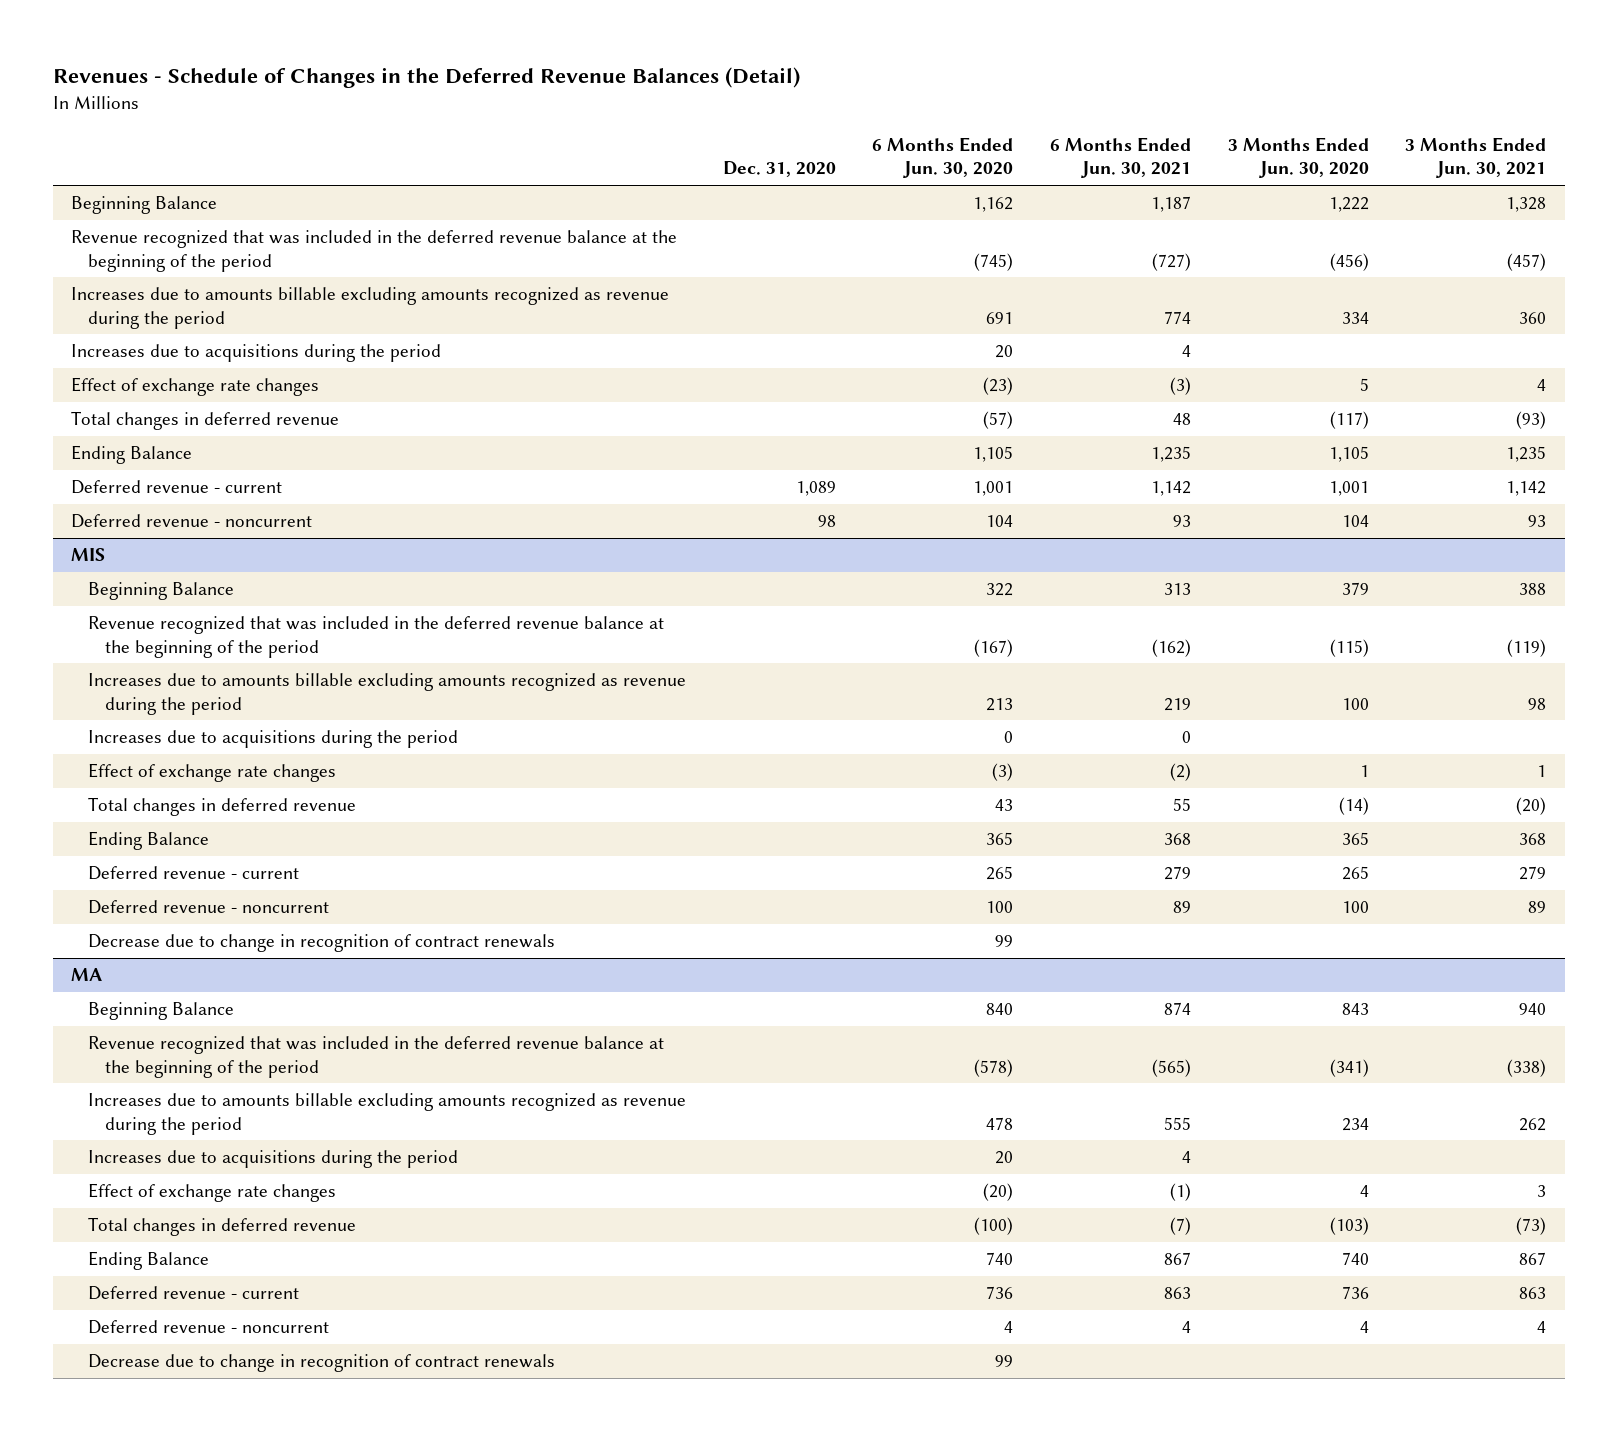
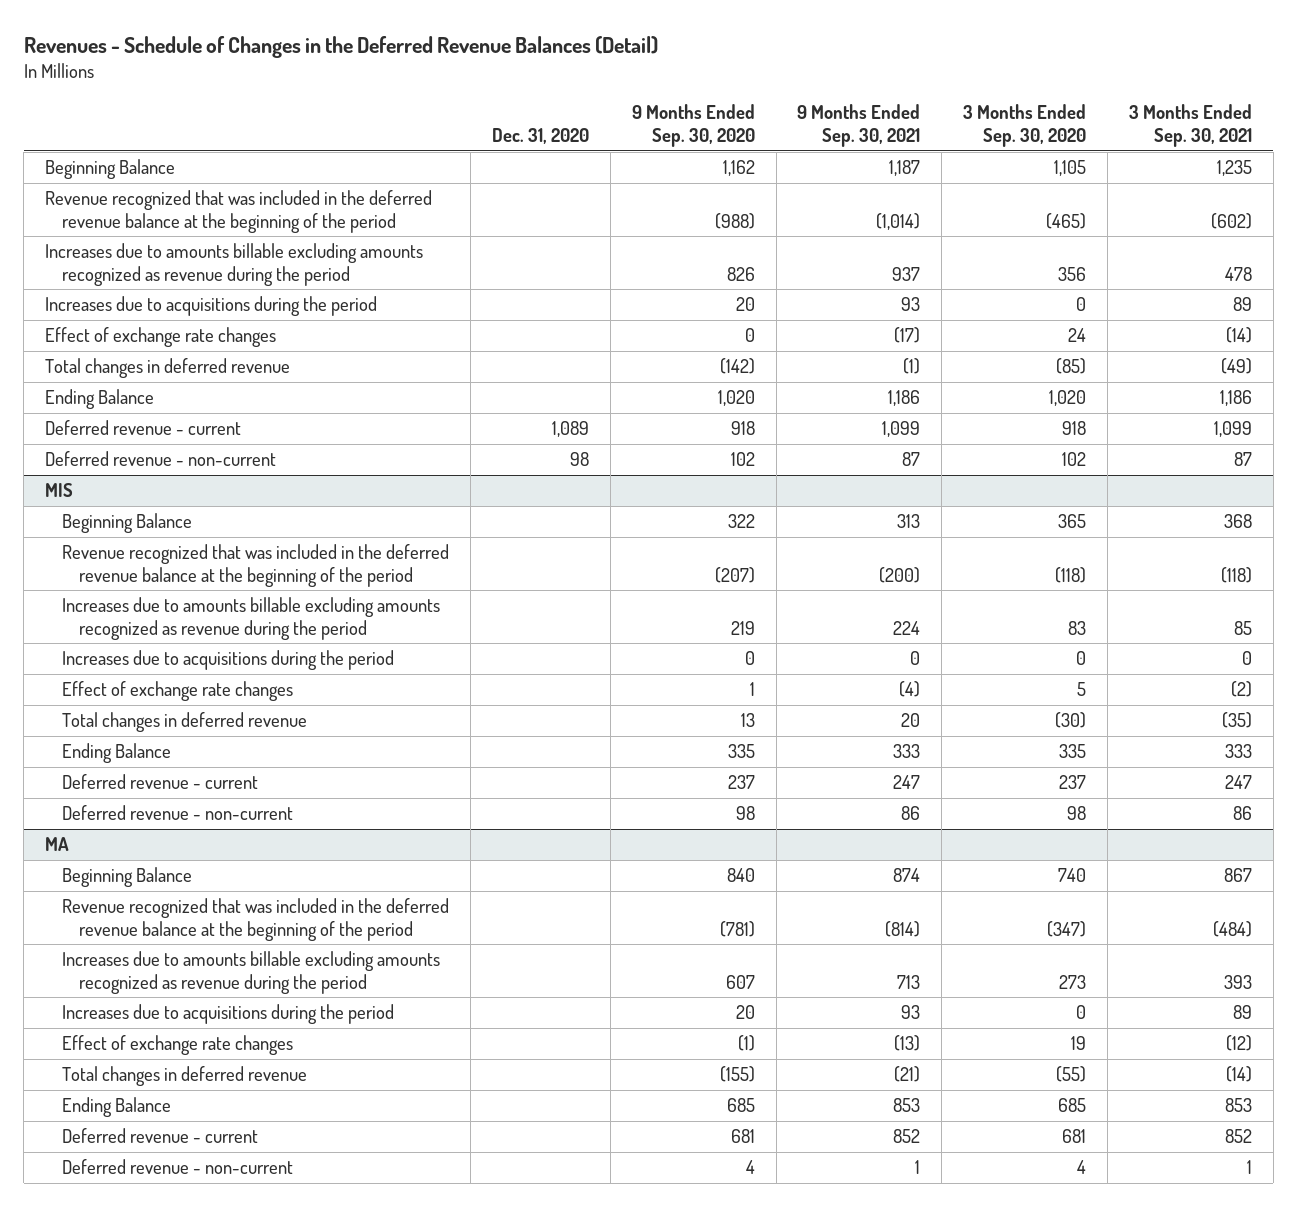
[872,136,1014,179] 6 Months Ended Jun. 30, 2020 -> none
[1050,136,1192,179] 6 Months Ended Jun. 30, 2021 -> none
[1227,136,1369,179] 3 Months Ended Jun. 30, 2020 -> none
[1405,136,1547,179] 3 Months Ended Jun. 30, 2021 -> none
none -> [631,104,755,147] 9 Months Ended Sep. 30, 2020
none -> [797,104,921,147] 9 Months Ended Sep. 30, 2021
none -> [963,104,1087,147] 3 Months Ended Sep. 30, 2020
none -> [1128,104,1252,147] 3 Months Ended Sep. 30, 2021
[71,514,313,529] Deferred revenue - noncurrent -> [45,451,277,467] Deferred revenue - non-current
[88,934,556,953] Decrease due to change in recognition of contract renewals -> none
[88,900,330,915] Deferred revenue - noncurrent -> [62,805,294,821] Deferred revenue - non-current
[88,1354,556,1373] Decrease due to change in recognition of contract renewals -> none
[88,1320,330,1335] Deferred revenue - noncurrent -> [62,1159,294,1175] Deferred revenue - non-current

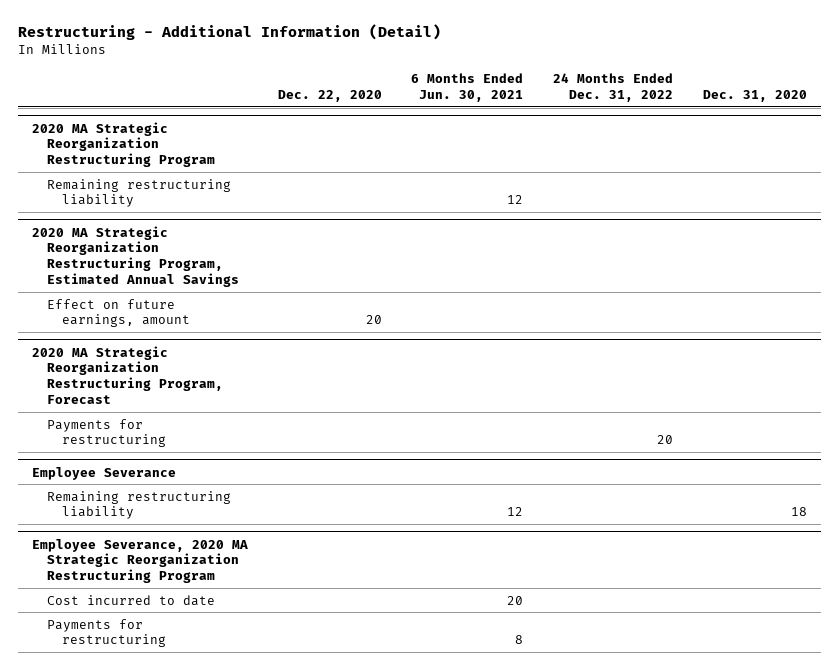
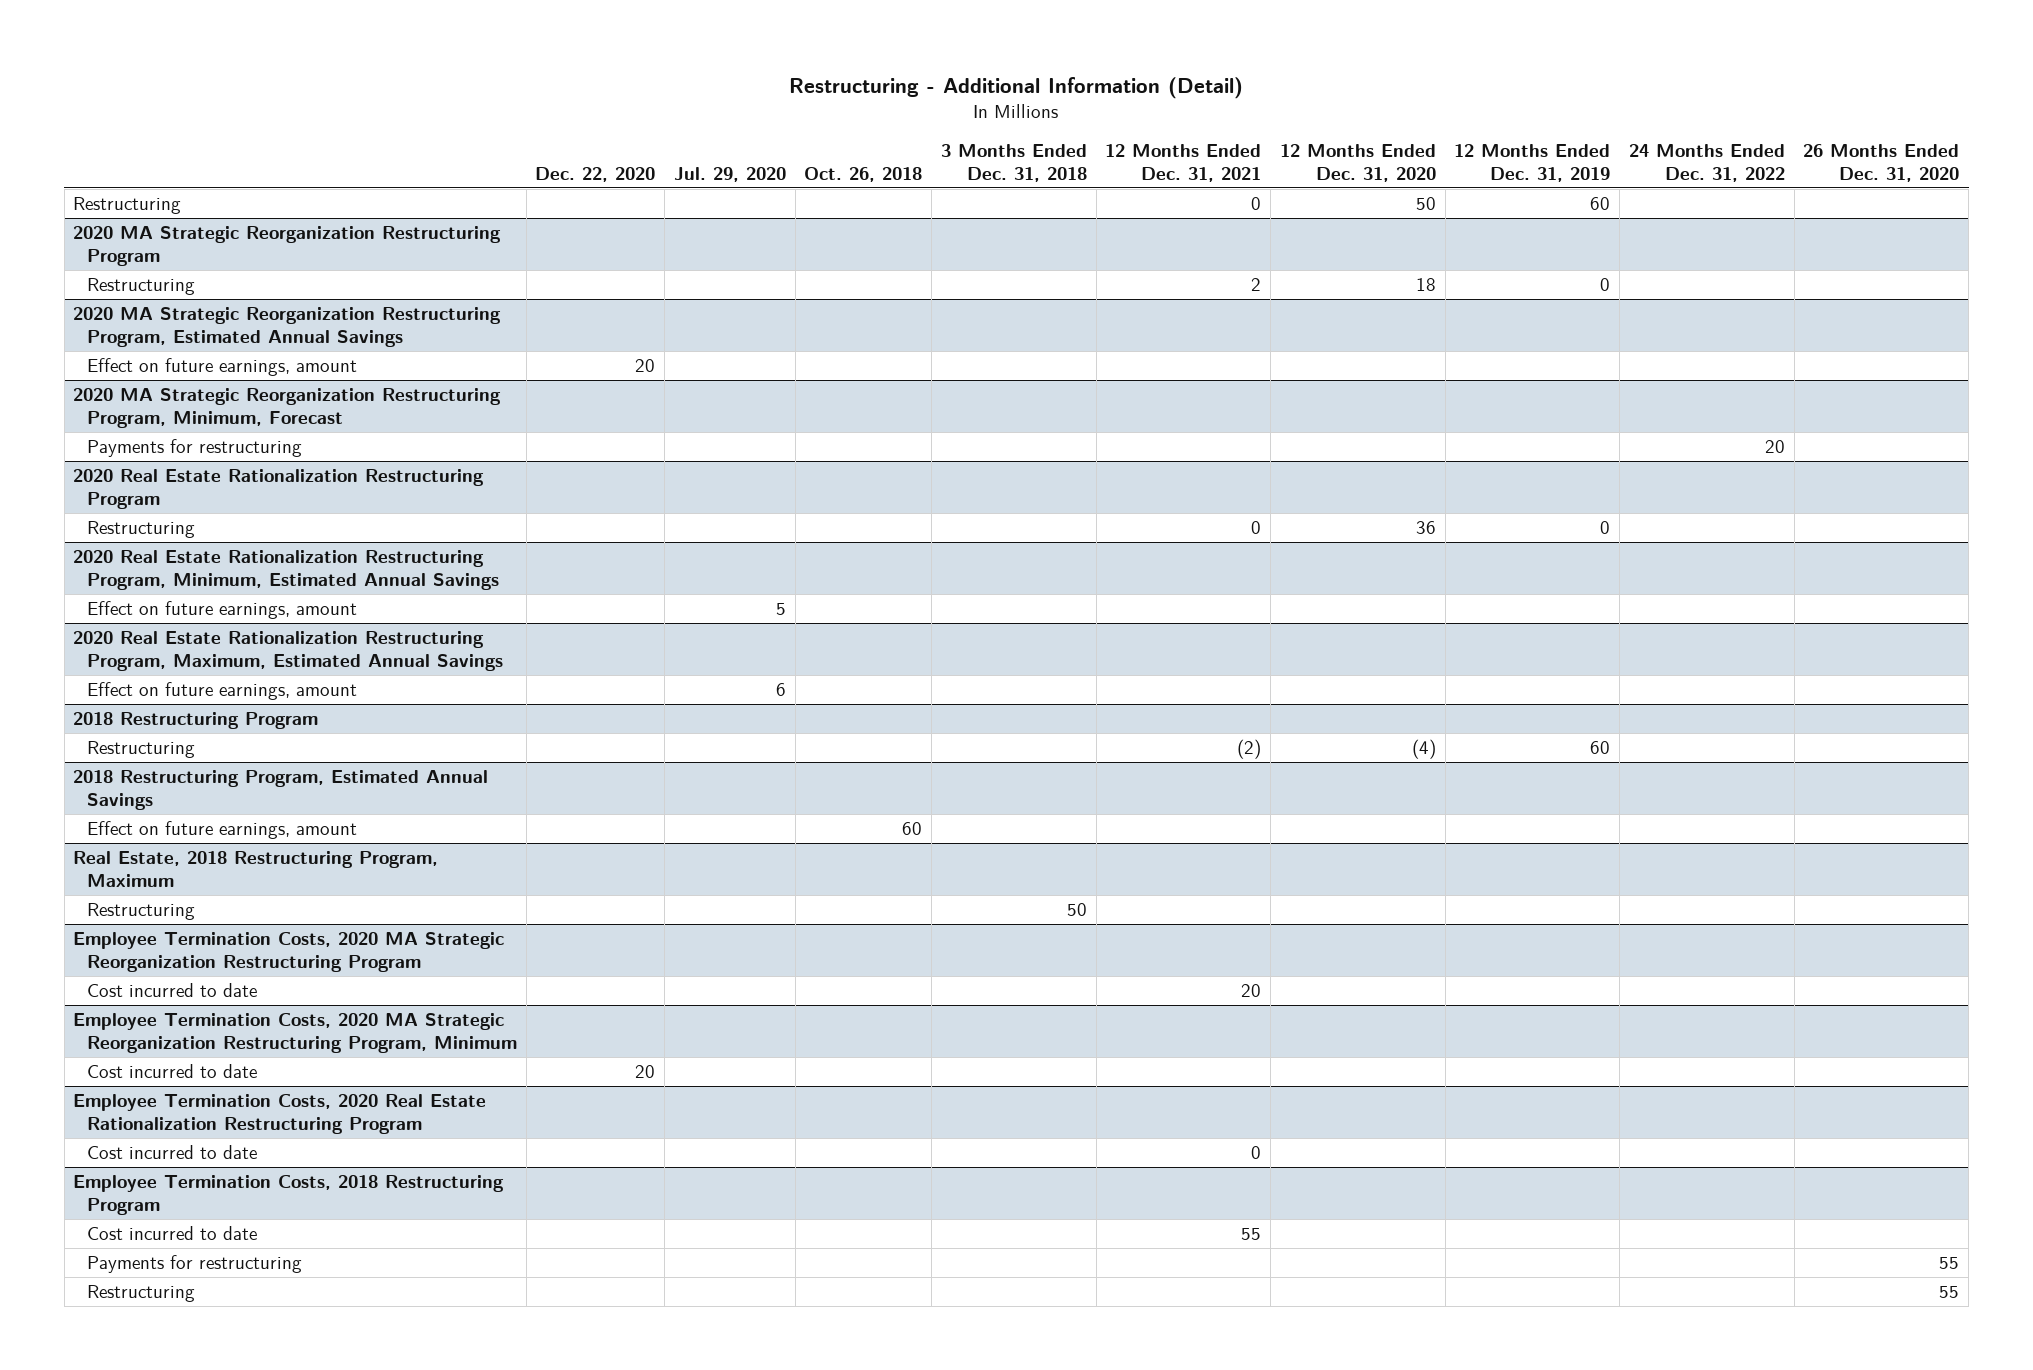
[411,73,524,103] 6 Months Ended Jun. 30, 2021 -> none
[702,90,807,103] Dec. 31, 2020 -> none
none -> [673,166,786,182] Jul. 29, 2020
none -> [804,166,923,182] Oct. 26, 2018
none -> [940,144,1087,182] 3 Months Ended Dec. 31, 2018
none -> [1105,144,1262,182] 12 Months Ended Dec. 31, 2021
none -> [1279,144,1436,182] 12 Months Ended Dec. 31, 2020
none -> [1454,144,1611,182] 12 Months Ended Dec. 31, 2019
none -> [1803,144,1960,182] 26 Months Ended Dec. 31, 2020
none -> [73,197,182,215] Restructuring
[46,178,231,208] Remaining restructuring liability -> none
none -> [86,278,195,296] Restructuring
[32,345,223,405] 2020 MA Strategic Reorganization Restructuring Program, Forecast -> [73,388,502,428] 2020 MA Strategic Reorganization Restructuring Program, Minimum, Forecast
[32,466,177,480] Employee Severance -> none
[46,490,231,520] Remaining restructuring liability -> none
none -> [73,469,485,509] 2020 Real Estate Rationalization Restructuring Program
none -> [86,521,195,539] Restructuring
none -> [73,550,499,590] 2020 Real Estate Rationalization Restructuring Program, Minimum, Estimated Annual Savings
none -> [86,601,357,620] Effect on future earnings, amount
none -> [73,631,503,671] 2020 Real Estate Rationalization Restructuring Program, Maximum, Estimated Annual Savings
none -> [86,682,357,701] Effect on future earnings, amount
none -> [73,712,319,730] 2018 Restructuring Program
none -> [86,741,195,759] Restructuring
none -> [73,770,489,810] 2018 Restructuring Program, Estimated Annual Savings
none -> [86,821,357,840] Effect on future earnings, amount
none -> [73,851,439,887] Real Estate, 2018 Restructuring Program, Maximum
none -> [86,903,195,921] Restructuring
[32,538,249,584] Employee Severance, 2020 MA Strategic Reorganization Restructuring Program -> [73,932,505,972] Employee Termination Costs, 2020 MA Strategic Reorganization Restructuring Program
[46,618,166,648] Payments for restructuring -> none
none -> [73,1013,517,1053] Employee Termination Costs, 2020 MA Strategic Reorganization Restructuring Program, Minimum
none -> [86,1064,257,1079] Cost incurred to date
none -> [73,1094,487,1134] Employee Termination Costs, 2020 Real Estate Rationalization Restructuring Program
none -> [86,1145,257,1160] Cost incurred to date
none -> [73,1175,505,1215] Employee Termination Costs, 2018 Restructuring Program
none -> [86,1226,257,1241] Cost incurred to date
none -> [86,1255,302,1274] Payments for restructuring
none -> [86,1285,195,1303] Restructuring

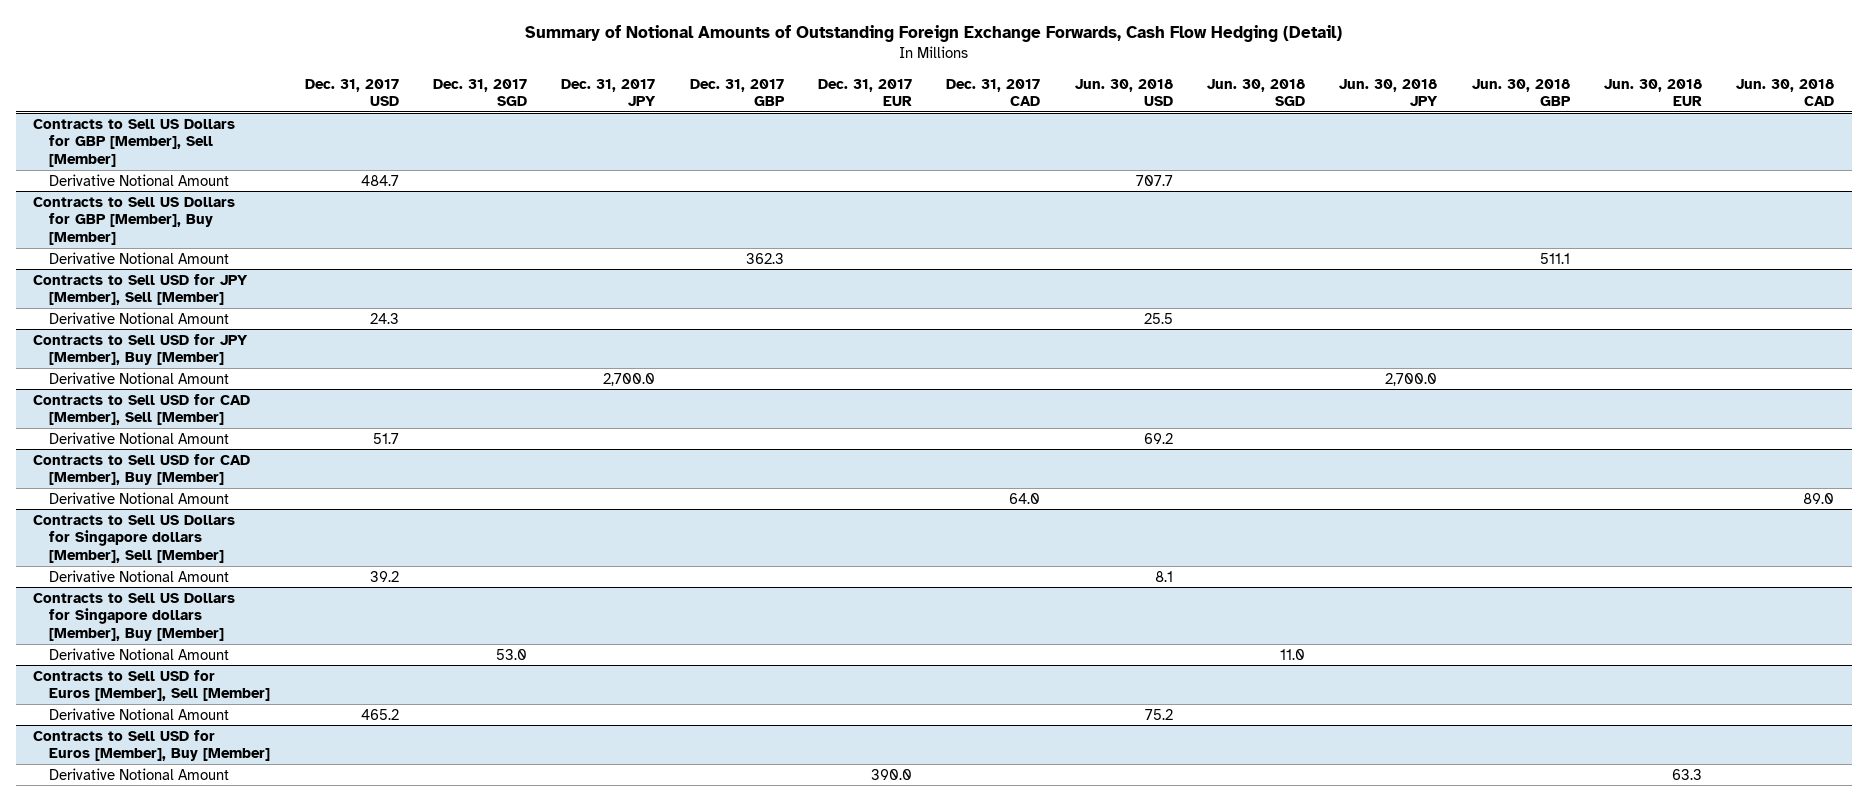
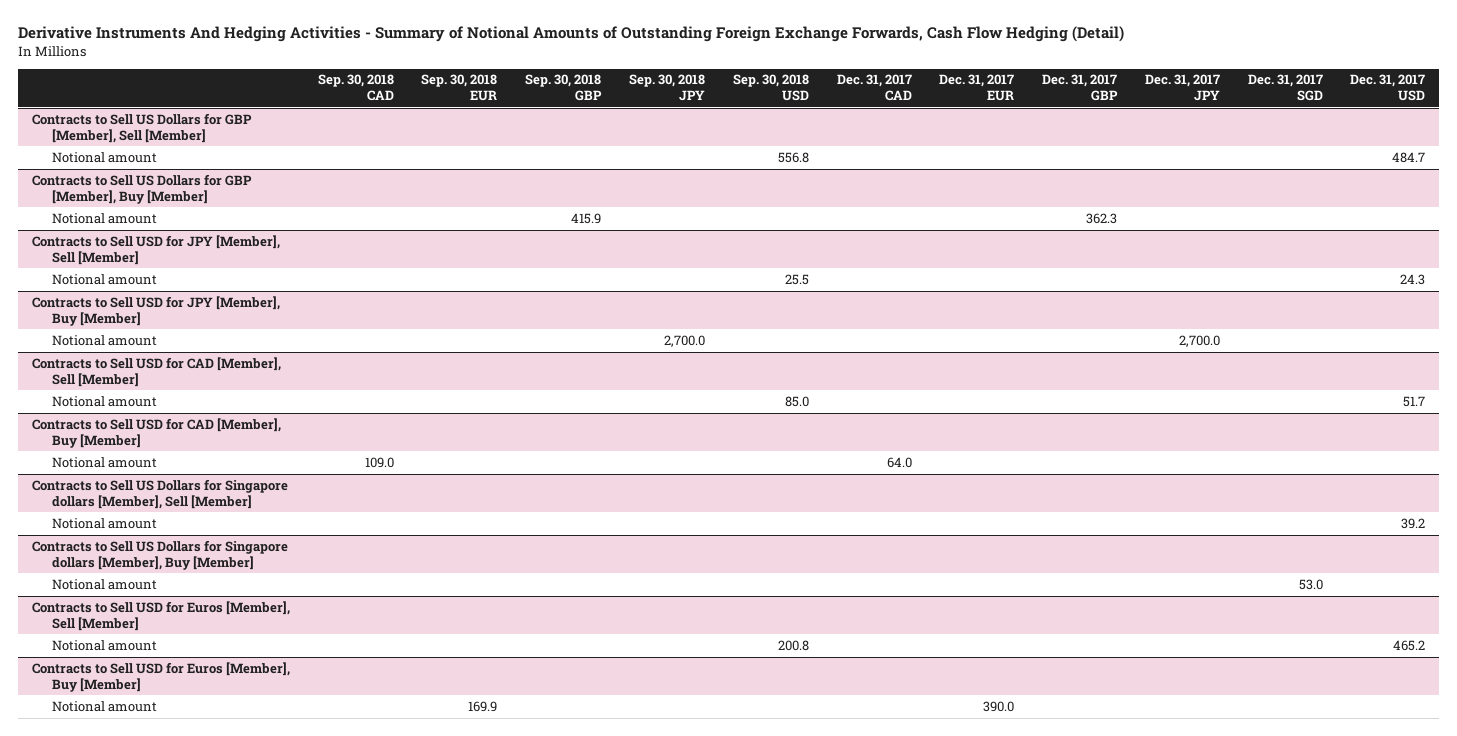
[524,25,1342,43] Summary of Notional Amounts of Outstanding Foreign Exchange Forwards, Cash Flow Hedging (Detail) -> [18,26,1125,43] Derivative Instruments And Hedging Activities - Summary of Notional Amounts of Outstanding Foreign Exchange Forwards, Cash Flow Hedging (Detail)
[1074,78,1173,107] Jun. 30, 2018 USD -> none
[1207,78,1306,107] Jun. 30, 2018 SGD -> none
[1339,78,1439,107] Jun. 30, 2018 JPY -> none
[1471,78,1571,107] Jun. 30, 2018 GBP -> none
[1604,78,1703,107] Jun. 30, 2018 EUR -> none
[1736,78,1835,107] Jun. 30, 2018 CAD -> none
none -> [317,74,394,102] Sep. 30, 2018 CAD
none -> [421,74,498,102] Sep. 30, 2018 EUR
none -> [525,74,603,102] Sep. 30, 2018 GBP
none -> [628,74,705,102] Sep. 30, 2018 JPY
none -> [732,74,809,102] Sep. 30, 2018 USD
[49,173,230,186] Derivative Notional Amount -> [52,151,158,163] Notional amount
[49,251,230,264] Derivative Notional Amount -> [52,212,158,224] Notional amount
[49,311,230,324] Derivative Notional Amount -> [52,273,158,285] Notional amount
[49,371,230,384] Derivative Notional Amount -> [52,334,158,346] Notional amount
[49,431,230,444] Derivative Notional Amount -> [52,395,158,407] Notional amount
[49,491,230,504] Derivative Notional Amount -> [52,456,158,468] Notional amount
[49,569,230,582] Derivative Notional Amount -> [52,517,158,529] Notional amount
[49,647,230,660] Derivative Notional Amount -> [52,578,158,590] Notional amount
[49,707,230,720] Derivative Notional Amount -> [52,639,158,651] Notional amount
[49,767,230,780] Derivative Notional Amount -> [52,700,158,712] Notional amount

